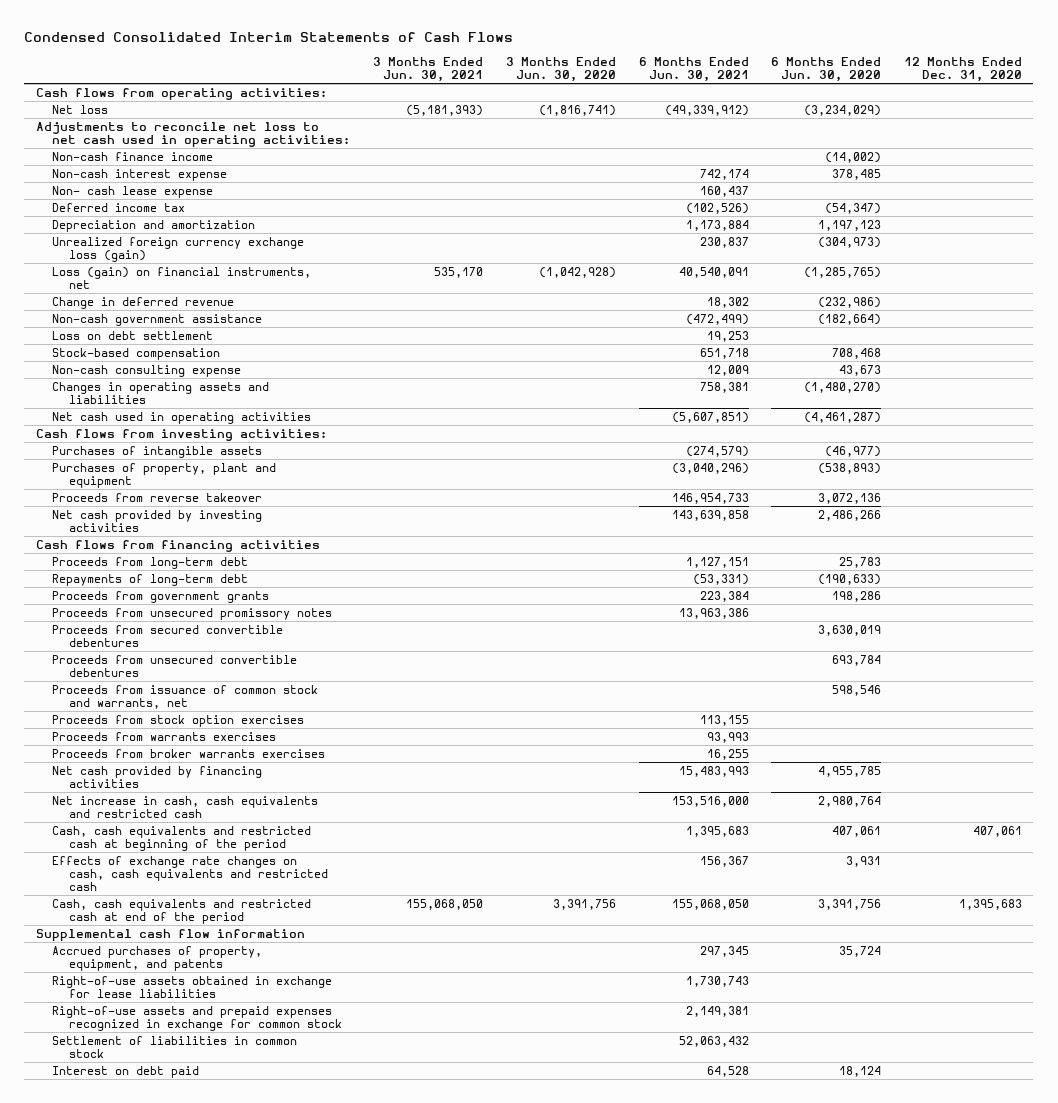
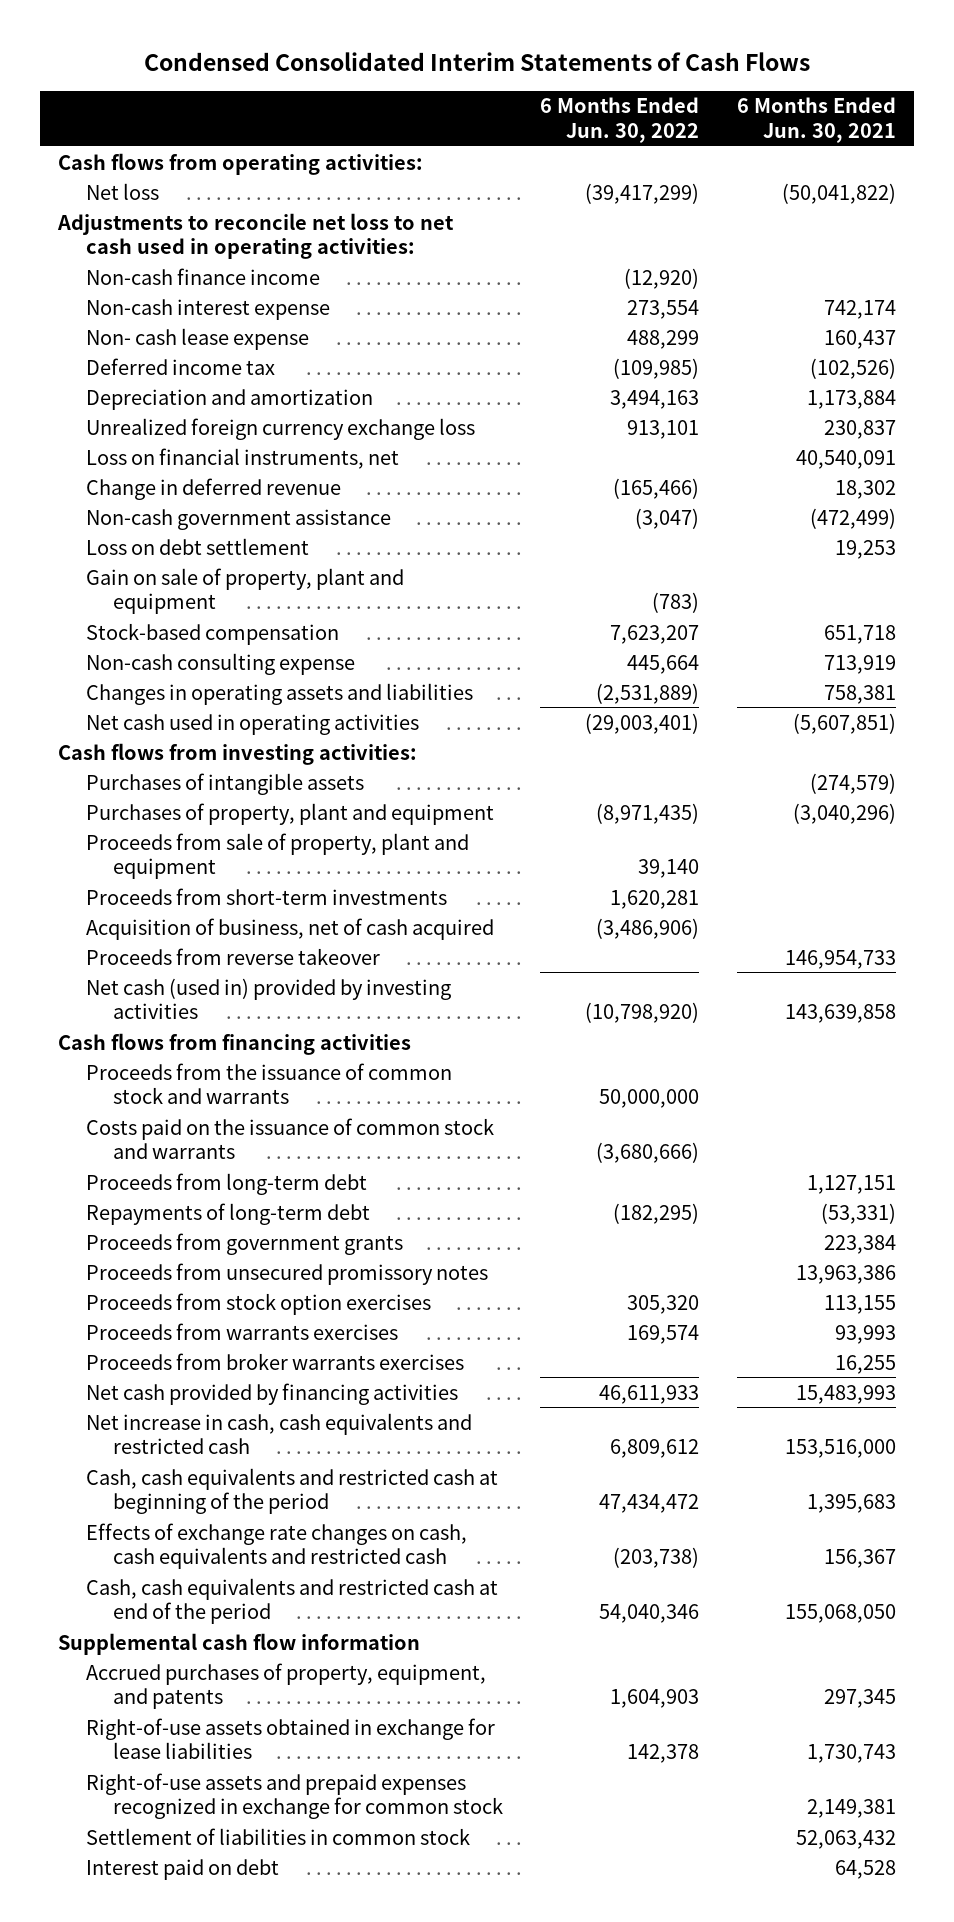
[373,57,484,83] 3 Months Ended Jun. 30, 2021 -> none
[505,57,616,83] 3 Months Ended Jun. 30, 2020 -> none
[771,57,882,83] 6 Months Ended Jun. 30, 2020 -> none
[904,57,1023,83] 12 Months Ended Dec. 31, 2020 -> none
none -> [540,97,700,144] 6 Months Ended Jun. 30, 2022
[664,104,749,116] (49,339,912) -> [781,182,896,204] (50,041,822)
[52,236,305,262] Unrealized foreign currency exchange loss (gain) -> [85,417,475,440] Unrealized foreign currency exchange loss
[52,266,312,289] Loss (gain) on financial instruments, net -> [85,447,399,469] Loss on financial instruments, net
none -> [85,567,404,615] Gain on sale of property, plant and equipment
[706,364,749,376] 12,009 -> [823,654,896,674] 713,919
none -> [85,832,469,880] Proceeds from sale of property, plant and equipment
none -> [85,887,447,905] Proceeds from short-term investments
none -> [85,917,494,940] Acquisition of business, net of cash acquired
[52,509,263,532] Net cash provided by investing activities -> [85,977,451,1020] Net cash (used in) provided by investing activities
none -> [85,1062,452,1105] Proceeds from the issuance of common stock and warrants
none -> [85,1117,494,1160] Costs paid on the issuance of common stock and warrants
[52,624,284,647] Proceeds from secured convertible debentures -> none
[52,654,298,677] Proceeds from unsecured convertible debentures -> none
[52,684,319,709] Proceeds from issuance of common stock and warrants, net -> none
[52,1065,200,1078] Interest on debt paid -> [85,1858,279,1880] Interest paid on debt

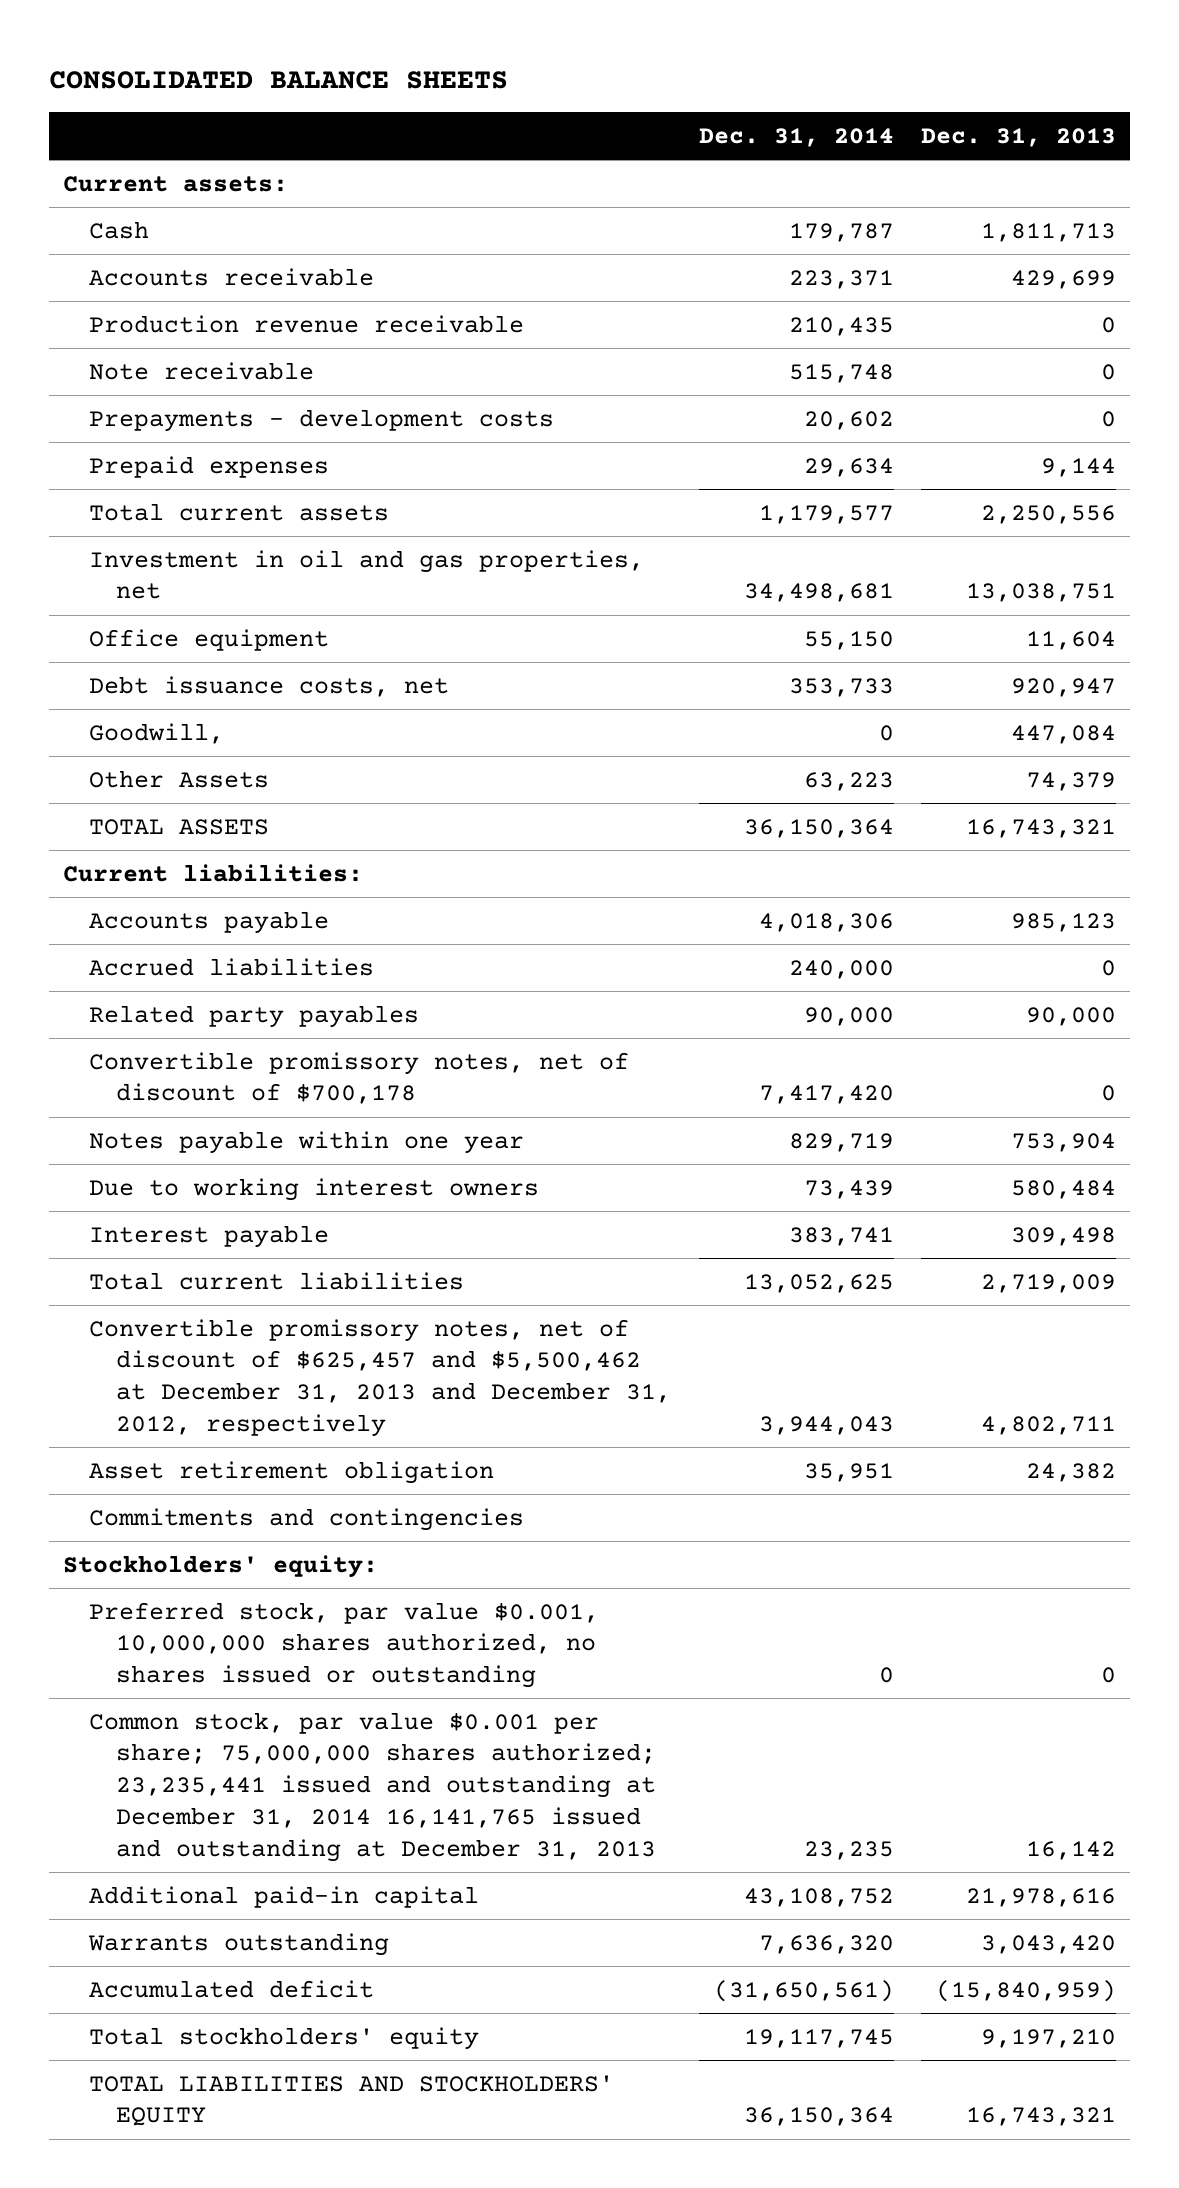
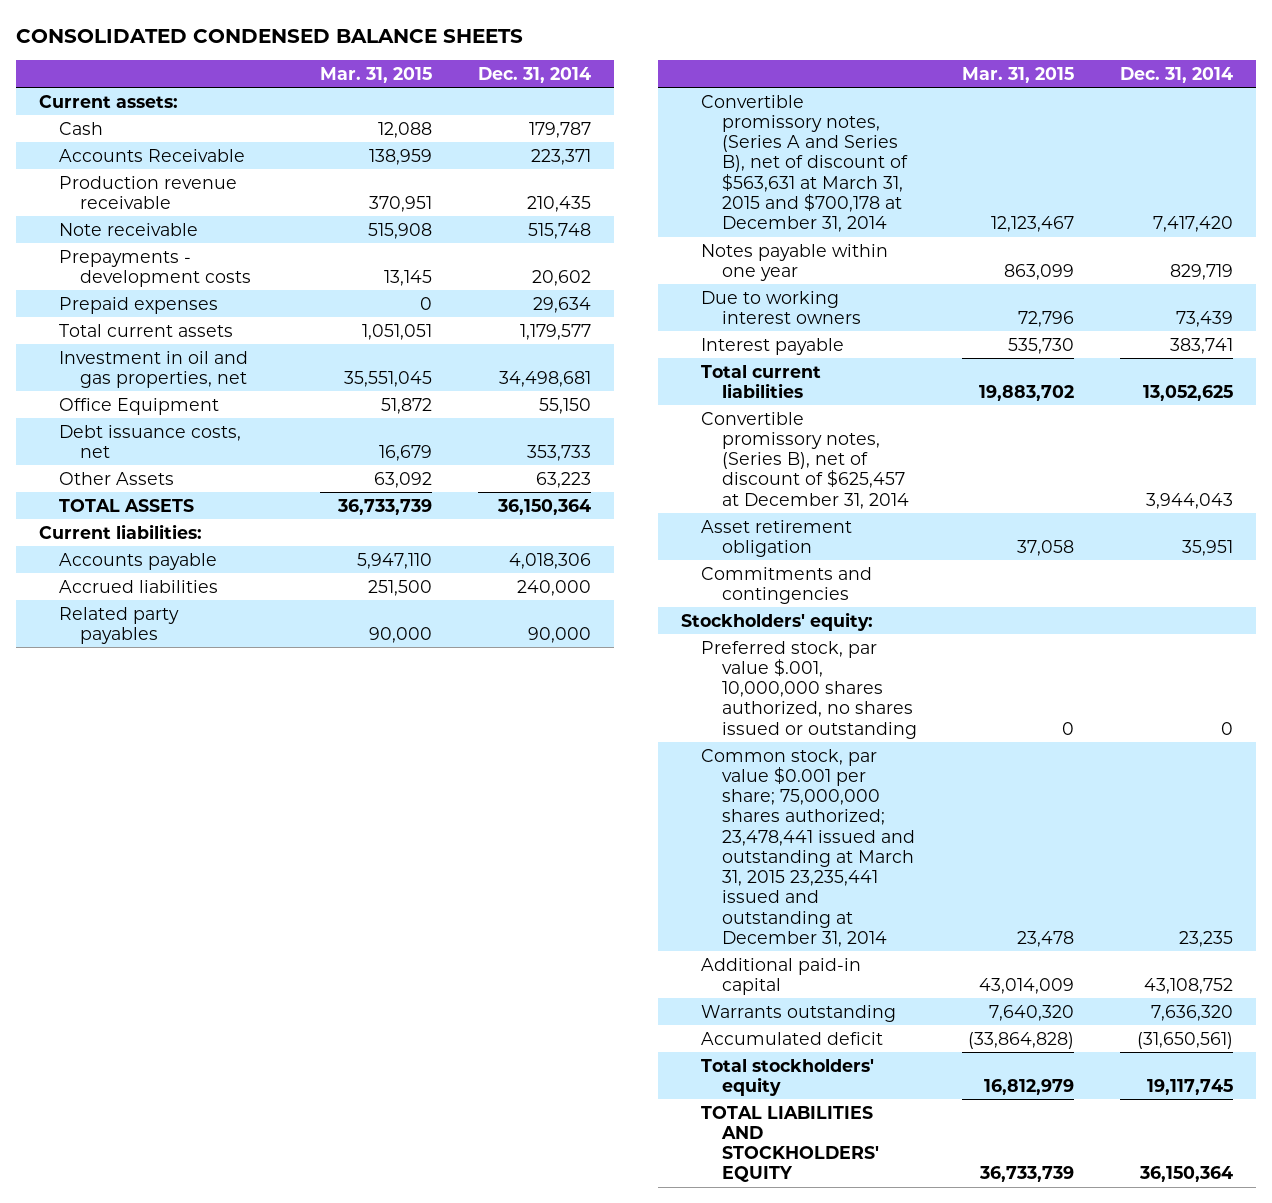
[48,70,508,89] CONSOLIDATED BALANCE SHEETS -> [15,28,523,43] CONSOLIDATED CONDENSED BALANCE SHEETS
[921,127,1117,147] Dec. 31, 2013 -> none
none -> [320,66,433,83] Mar. 31, 2015
[89,267,375,286] Accounts receivable -> [59,148,246,162] Accounts Receivable
[89,628,330,651] Office equipment -> [59,397,220,415] Office Equipment
[89,722,225,744] Goodwill, -> none
[89,1051,630,1105] Convertible promissory notes, net of discount of $700,178 -> [701,94,908,233] Convertible promissory notes, (Series A and Series B), net of discount of $563,631 at March 31, 2015 and $700,178 at December 31, 2014
[89,1318,672,1438] Convertible promissory notes, net of discount of $625,457 and $5,500,462 at December 31, 2013 and December 31, 2012, respectively -> [701,411,909,509] Convertible promissory notes, (Series B), net of discount of $625,457 at December 31, 2014
[89,1601,600,1689] Preferred stock, par value $0.001, 10,000,000 shares authorized, no shares issued or outstanding -> [701,640,917,739] Preferred stock, par value $.001, 10,000,000 shares authorized, no shares issued or outstanding
[89,1711,657,1863] Common stock, par value $0.001 per share; 75,000,000 shares authorized; 23,235,441 issued and outstanding at December 31, 2014 16,141,765 issued and outstanding at December 31, 2013 -> [701,748,915,947] Common stock, par value $0.001 per share; 75,000,000 shares authorized; 23,478,441 issued and outstanding at March 31, 2015 23,235,441 issued and outstanding at December 31, 2014

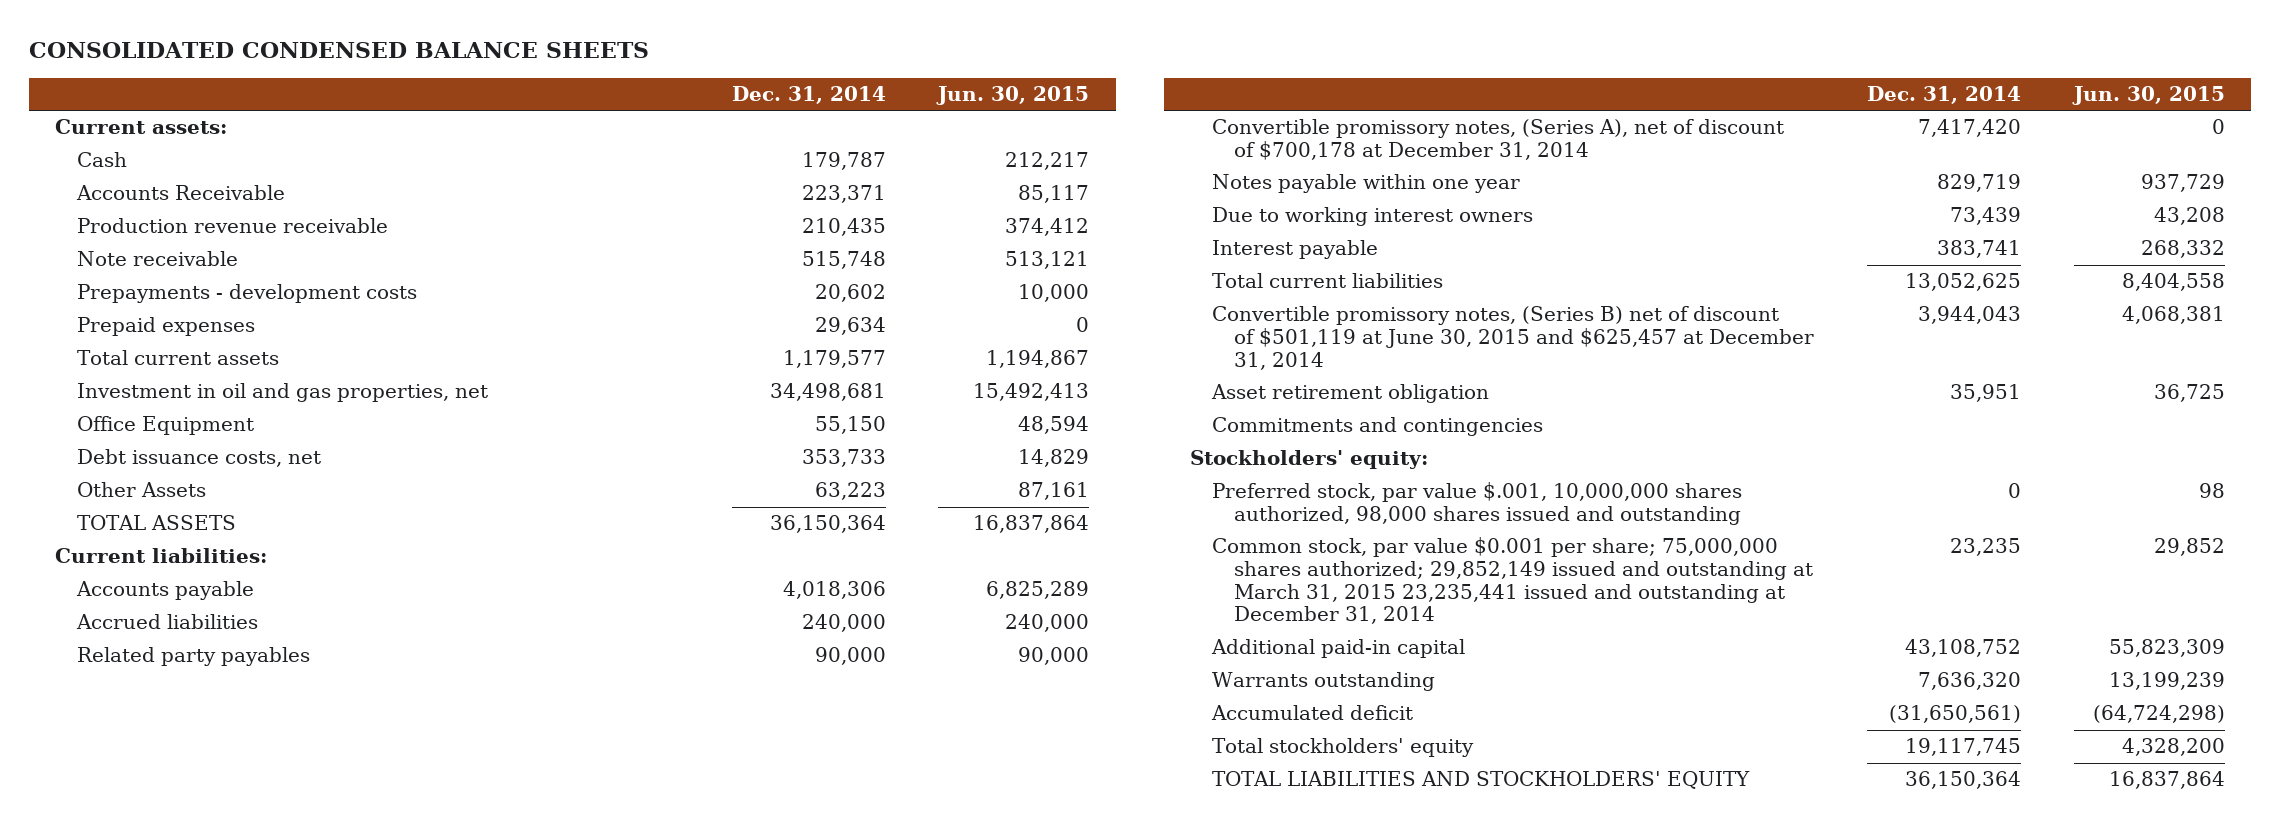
[320,66,433,83] Mar. 31, 2015 -> none
none -> [936,86,1090,106] Jun. 30, 2015
[701,94,908,233] Convertible promissory notes, (Series A and Series B), net of discount of $563,631 at March 31, 2015 and $700,178 at December 31, 2014 -> [1212,119,1785,161] Convertible promissory notes, (Series A), net of discount of $700,178 at December 31, 2014
[701,411,909,509] Convertible promissory notes, (Series B), net of discount of $625,457 at December 31, 2014 -> [1212,306,1815,370] Convertible promissory notes, (Series B) net of discount of $501,119 at June 30, 2015 and $625,457 at December 31, 2014
[701,640,917,739] Preferred stock, par value $.001, 10,000,000 shares authorized, no shares issued or outstanding -> [1212,482,1743,526] Preferred stock, par value $.001, 10,000,000 shares authorized, 98,000 shares issued and outstanding
[701,748,915,947] Common stock, par value $0.001 per share; 75,000,000 shares authorized; 23,478,441 issued and outstanding at March 31, 2015 23,235,441 issued and outstanding at December 31, 2014 -> [1212,537,1814,625] Common stock, par value $0.001 per share; 75,000,000 shares authorized; 29,852,149 issued and outstanding at March 31, 2015 23,235,441 issued and outstanding at December 31, 2014

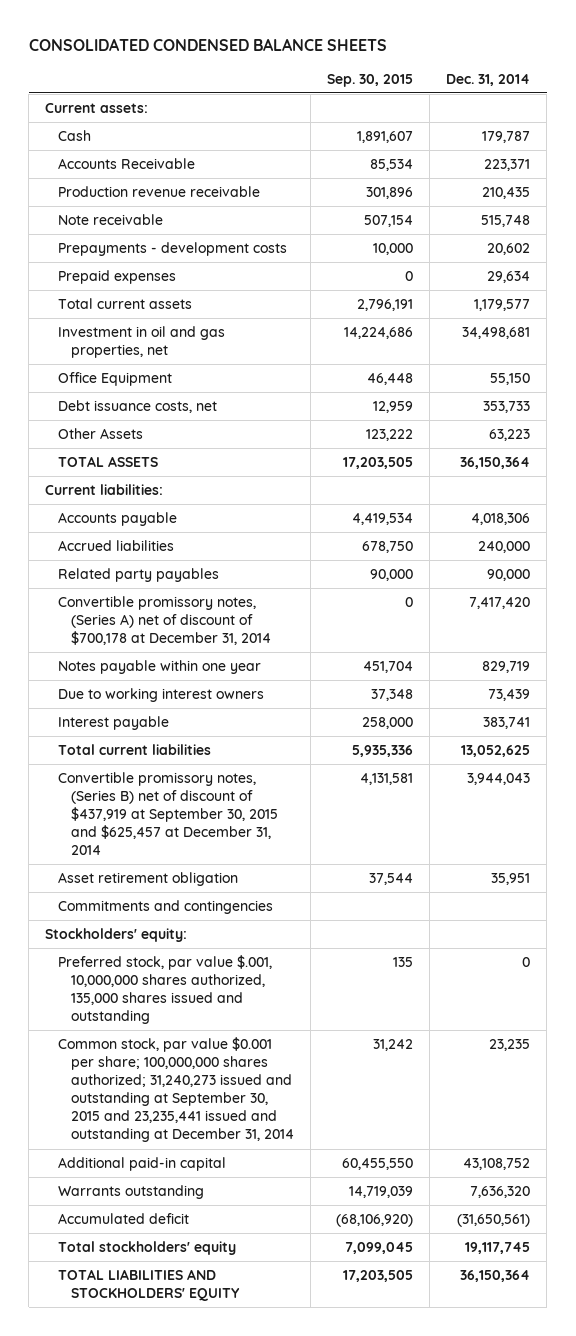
[936,86,1090,106] Jun. 30, 2015 -> none
none -> [327,73,414,87] Sep. 30, 2015
[1212,119,1785,161] Convertible promissory notes, (Series A), net of discount of $700,178 at December 31, 2014 -> [58,596,272,646] Convertible promissory notes, (Series A) net of discount of $700,178 at December 31, 2014
[1212,306,1815,370] Convertible promissory notes, (Series B) net of discount of $501,119 at June 30, 2015 and $625,457 at December 31, 2014 -> [58,772,279,856] Convertible promissory notes, (Series B) net of discount of $437,919 at September 30, 2015 and $625,457 at December 31, 2014
[1212,482,1743,526] Preferred stock, par value $.001, 10,000,000 shares authorized, 98,000 shares issued and outstanding -> [58,955,273,1025] Preferred stock, par value $.001, 10,000,000 shares authorized, 135,000 shares issued and outstanding
[1212,537,1814,625] Common stock, par value $0.001 per share; 75,000,000 shares authorized; 29,852,149 issued and outstanding at March 31, 2015 23,235,441 issued and outstanding at December 31, 2014 -> [58,1037,295,1143] Common stock, par value $0.001 per share; 100,000,000 shares authorized; 31,240,273 issued and outstanding at September 30, 2015 and 23,235,441 issued and outstanding at December 31, 2014

